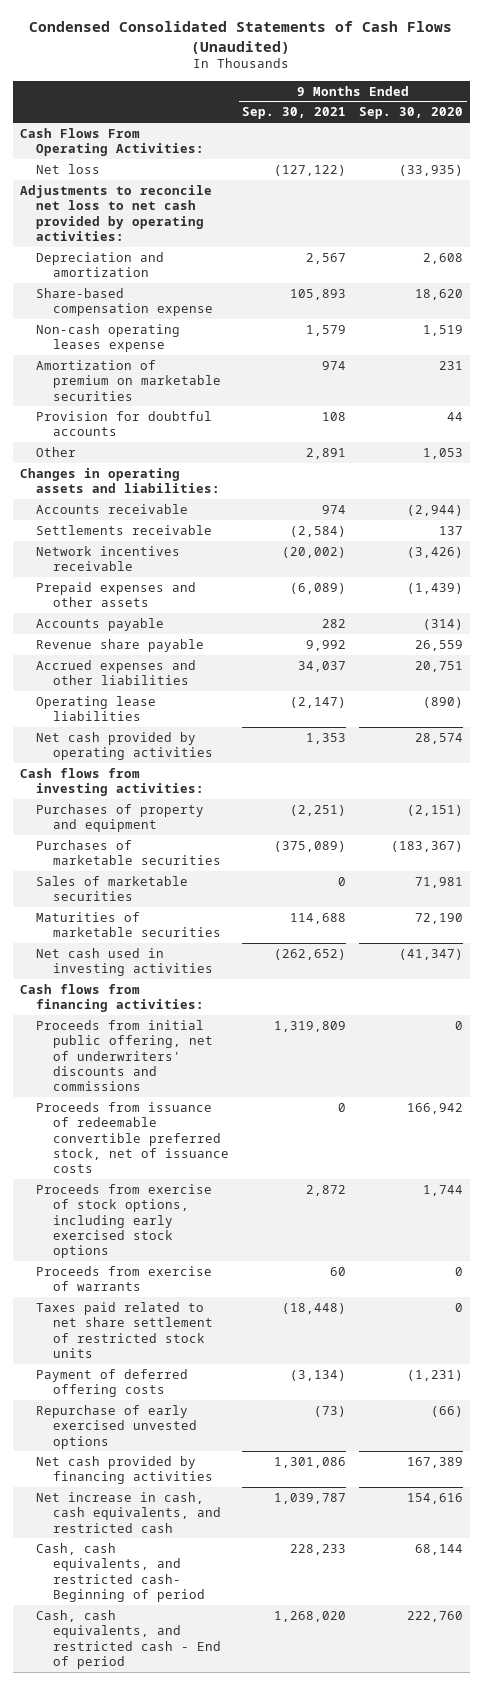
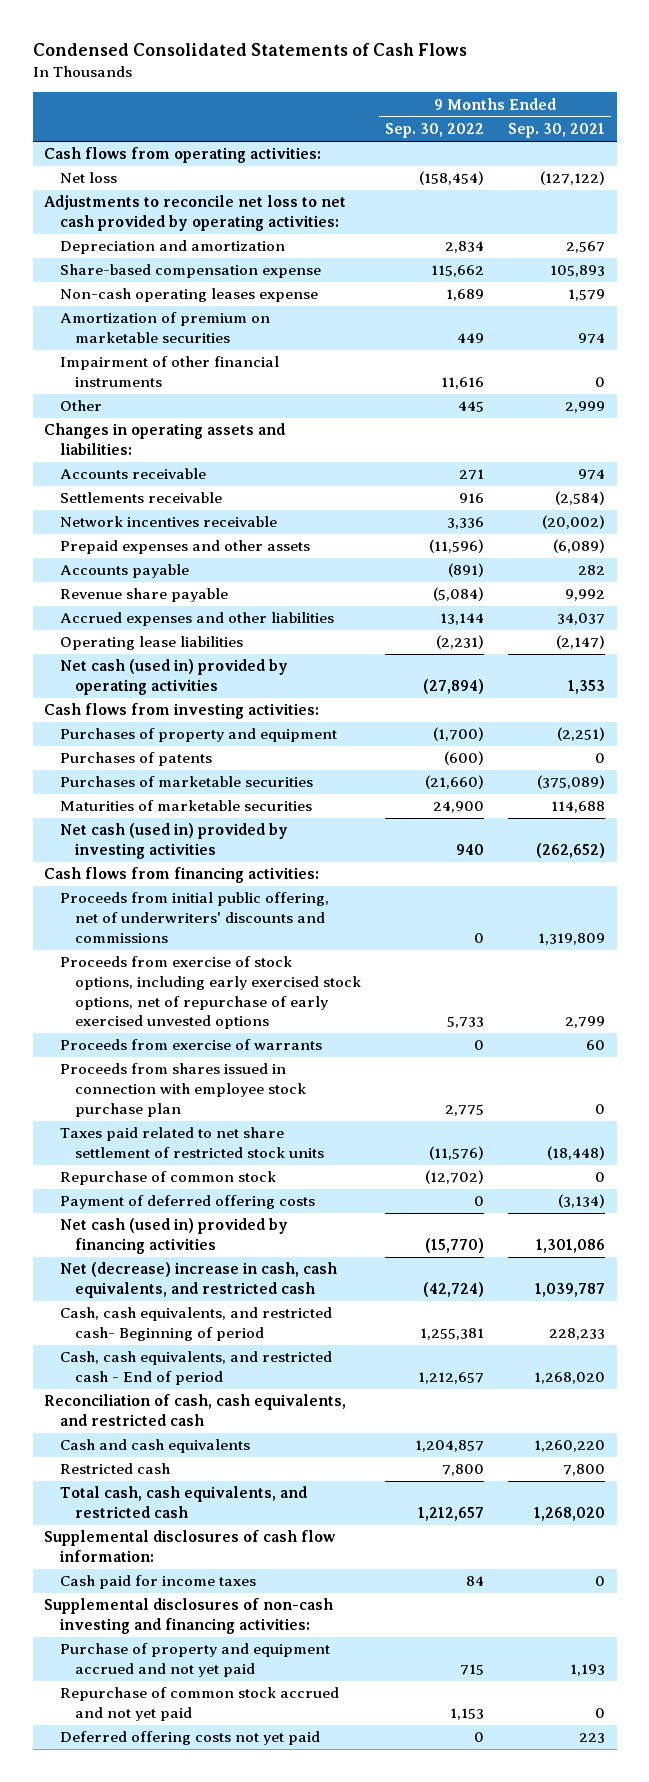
[29,21,453,54] Condensed Consolidated Statements of Cash Flows (Unaudited) -> [32,43,467,57] Condensed Consolidated Statements of Cash Flows
[359,107,464,120] Sep. 30, 2020 -> none
none -> [384,123,484,139] Sep. 30, 2022
[19,127,205,157] Cash Flows From Operating Activities: -> [44,147,322,164] Cash flows from operating activities:
[36,410,213,437] Provision for doubtful accounts -> none
none -> [59,356,279,388] Impairment of other financial instruments
[305,447,346,459] 2,891 -> [564,401,605,414] 2,999
[36,731,213,761] Net cash provided by operating activities -> [59,659,288,696] Net cash (used in) provided by operating activities
none -> [59,752,212,767] Purchases of patents
[36,875,189,902] Sales of marketable securities -> none
[36,947,213,977] Net cash used in investing activities -> [59,823,288,860] Net cash (used in) provided by investing activities
[36,1101,229,1174] Proceeds from issuance of redeemable convertible preferred stock, net of issuance costs -> none
[36,1183,213,1259] Proceeds from exercise of stock options, including early exercised stock options -> [59,956,361,1030] Proceeds from exercise of stock options, including early exercised stock options, net of repurchase of early exercised unvested options
[305,1184,346,1196] 2,872 -> [564,1016,605,1029] 2,799
none -> [59,1063,306,1117] Proceeds from shares issued in connection with employee stock purchase plan
none -> [59,1171,276,1186] Repurchase of common stock
[36,1404,197,1449] Repurchase of early exercised unvested options -> none
[36,1455,213,1485] Net cash provided by financing activities -> [59,1218,288,1255] Net cash (used in) provided by financing activities
[36,1491,221,1533] Net increase in cash, cash equivalents, and restricted cash -> [59,1262,337,1299] Net (decrease) increase in cash, cash equivalents, and restricted cash
none -> [44,1394,347,1427] Reconciliation of cash, cash equivalents, and restricted cash
none -> [59,1439,250,1454] Cash and cash equivalents
none -> [59,1463,170,1475] Restricted cash
none -> [59,1486,307,1519] Total cash, cash equivalents, and restricted cash
none -> [44,1530,336,1563] Supplemental disclosures of cash flow information:
none -> [59,1575,256,1590] Cash paid for income taxes
none -> [44,1598,334,1635] Supplemental disclosures of non-cash investing and financing activities:
none -> [59,1643,330,1678] Purchase of property and equipment accrued and not yet paid
none -> [59,1687,339,1722] Repurchase of common stock accrued and not yet paid
none -> [59,1731,320,1746] Deferred offering costs not yet paid

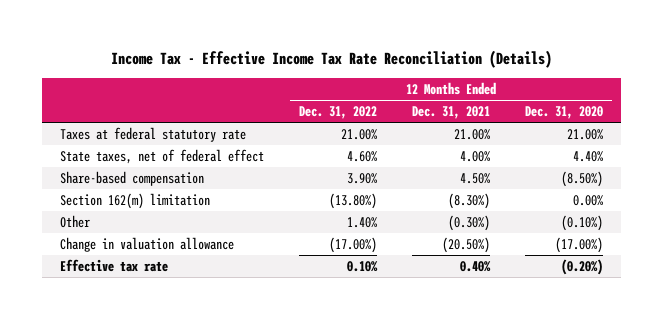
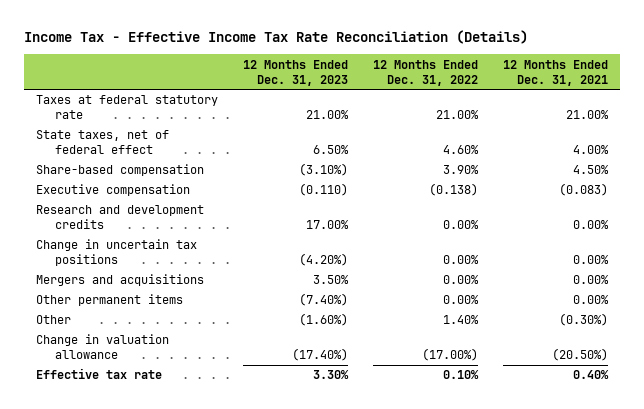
[525,106,604,120] Dec. 31, 2020 -> none
none -> [243,59,349,86] 12 Months Ended Dec. 31, 2023
[59,192,210,209] Section 162(m) limitation -> none
none -> [36,184,191,197] Executive compensation
none -> [36,205,205,230] Research and development credits
none -> [36,239,198,267] Change in uncertain tax positions
none -> [36,274,205,287] Mergers and acquisitions
none -> [36,294,184,307] Other permanent items

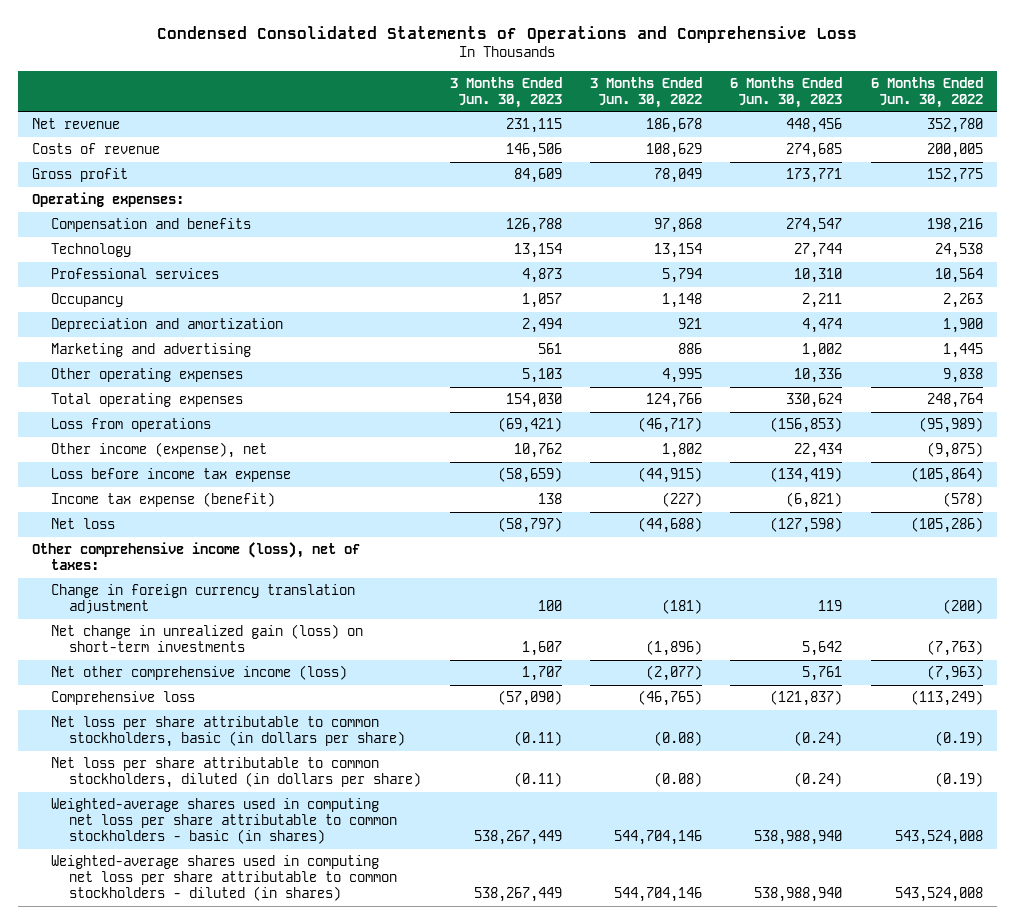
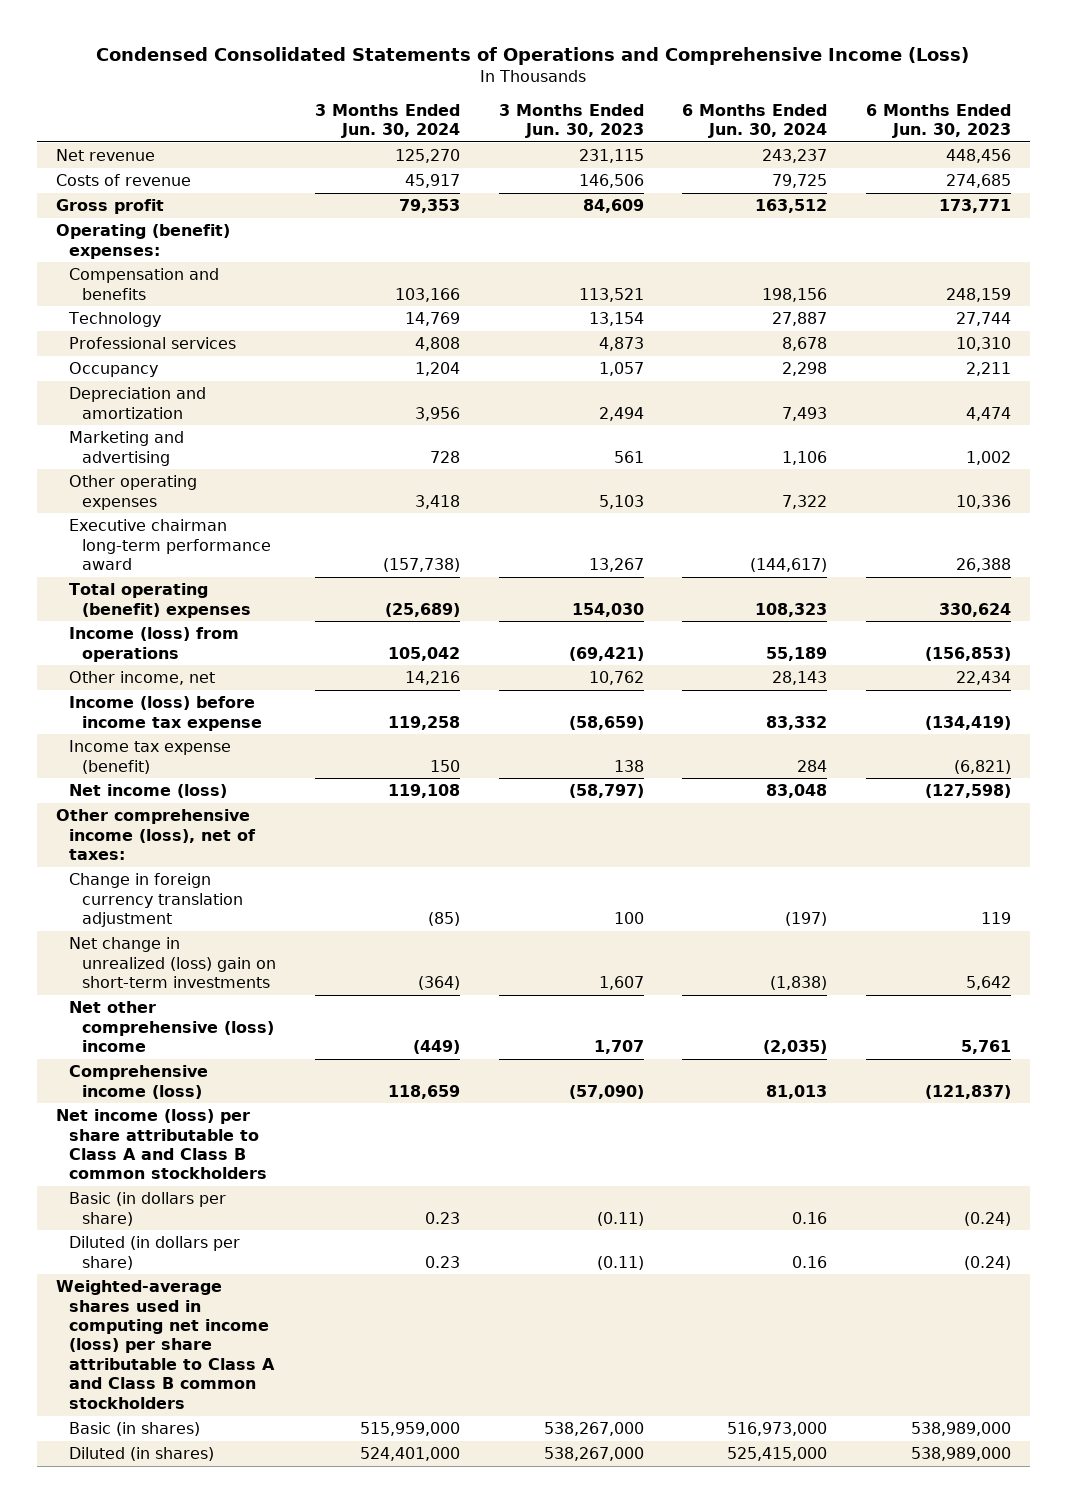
[157,25,858,43] Condensed Consolidated Statements of Operations and Comprehensive Loss -> [96,46,970,65] Condensed Consolidated Statements of Operations and Comprehensive Income (Loss)
[589,76,702,108] 3 Months Ended Jun. 30, 2022 -> none
[870,76,983,108] 6 Months Ended Jun. 30, 2022 -> none
none -> [314,103,460,139] 3 Months Ended Jun. 30, 2024
none -> [682,103,828,139] 6 Months Ended Jun. 30, 2024
[31,192,184,208] Operating expenses: -> [55,224,230,259] Operating (benefit) expenses:
[505,218,562,234] 126,788 -> [578,287,644,302] 113,521
[786,218,843,234] 274,547 -> [946,287,1012,302] 248,159
none -> [69,519,272,571] Executive chairman long-term performance award
[50,393,243,408] Total operating expenses -> [69,583,252,618] Total operating (benefit) expenses
[50,418,211,433] Loss from operations -> [69,627,240,662] Income (loss) from operations
[50,442,267,459] Other income (expense), net -> [69,671,216,686] Other income, net
[50,468,291,483] Loss before income tax expense -> [69,696,263,731] Income (loss) before income tax expense
[50,518,115,530] Net loss -> [69,784,228,799] Net income (loss)
[50,624,363,653] Net change in unrealized gain (loss) on short-term investments -> [69,937,277,989] Net change in unrealized (loss) gain on short-term investments
[50,665,347,681] Net other comprehensive income (loss) -> [69,1001,275,1053] Net other comprehensive (loss) income
[50,691,195,706] Comprehensive loss -> [69,1065,209,1099] Comprehensive income (loss)
none -> [55,1109,268,1180] Net income (loss) per share attributable to Class A and Class B common stockholders
[50,716,406,748] Net loss per share attributable to common stockholders, basic (in dollars per share) -> [69,1192,227,1226] Basic (in dollars per share)
[50,757,422,789] Net loss per share attributable to common stockholders, diluted (in dollars per share) -> [69,1236,241,1270] Diluted (in dollars per share)
none -> [55,1280,276,1409] Weighted-average shares used in computing net income (loss) per share attributable to Class A and Class B common stockholders
[50,798,398,845] Weighted-average shares used in computing net loss per share attributable to common stockholders - basic (in shares) -> [69,1422,201,1437] Basic (in shares)
[473,830,562,846] 538,267,449 -> [543,1422,644,1437] 538,267,000
[754,830,843,846] 538,988,940 -> [911,1422,1012,1437] 538,989,000
[50,855,398,902] Weighted-average shares used in computing net loss per share attributable to common stockholders - diluted (in shares) -> [69,1447,215,1462] Diluted (in shares)
[473,887,562,903] 538,267,449 -> [543,1447,644,1462] 538,267,000
[754,887,843,903] 538,988,940 -> [911,1447,1012,1462] 538,989,000

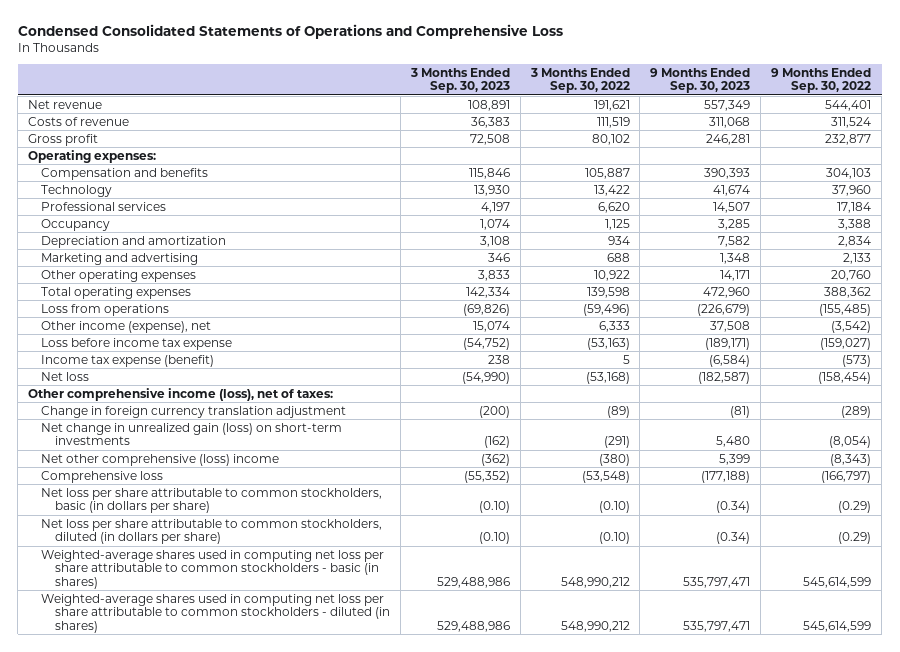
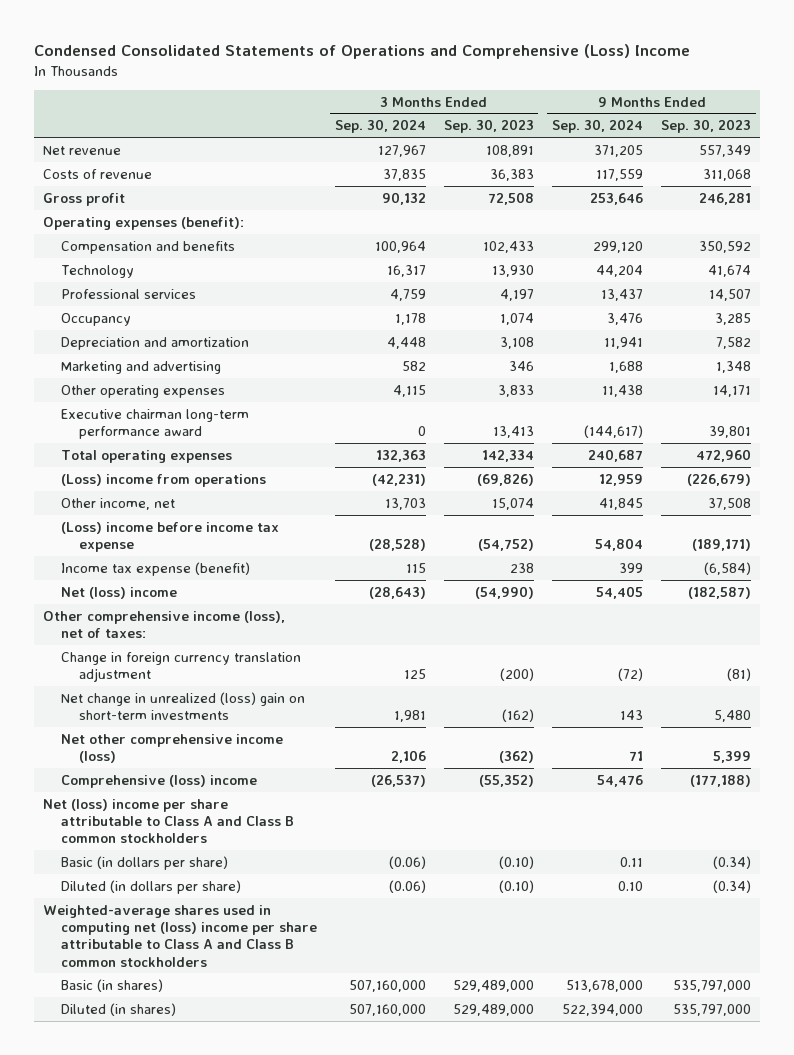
[17,24,563,40] Condensed Consolidated Statements of Operations and Comprehensive Loss -> [33,44,690,60] Condensed Consolidated Statements of Operations and Comprehensive (Loss) Income
[529,67,630,94] 3 Months Ended Sep. 30, 2022 -> none
[771,67,872,94] 9 Months Ended Sep. 30, 2022 -> none
none -> [334,119,426,134] Sep. 30, 2024
none -> [551,119,643,134] Sep. 30, 2024
[28,149,157,163] Operating expenses: -> [42,216,244,230] Operating expenses (benefit):
[468,167,510,179] 115,846 -> [482,240,534,253] 102,433
[704,167,751,179] 390,393 -> [699,240,752,253] 350,592
none -> [60,408,249,439] Executive chairman long-term performance award
[41,303,170,316] Loss from operations -> [60,473,266,487] (Loss) income from operations
[41,320,212,333] Other income (expense), net -> [60,497,175,510] Other income, net
[41,337,233,350] Loss before income tax expense -> [60,521,279,552] (Loss) income before income tax expense
[41,371,90,381] Net loss -> [60,586,177,599] Net (loss) income
[41,422,343,446] Net change in unrealized gain (loss) on short-term investments -> [60,691,305,720] Net change in unrealized (loss) gain on short-term investments
[41,453,280,466] Net other comprehensive (loss) income -> [60,733,283,763] Net other comprehensive income (loss)
[41,470,164,483] Comprehensive loss -> [60,774,257,788] Comprehensive (loss) income
none -> [42,798,294,844] Net (loss) income per share attributable to Class A and Class B common stockholders
[41,487,383,514] Net loss per share attributable to common stockholders, basic (in dollars per share) -> [60,855,228,870] Basic (in dollars per share)
[41,518,383,545] Net loss per share attributable to common stockholders, diluted (in dollars per share) -> [60,879,241,894] Diluted (in dollars per share)
none -> [42,904,317,967] Weighted-average shares used in computing net (loss) income per share attributable to Class A and Class B common stockholders
[41,549,385,590] Weighted-average shares used in computing net loss per share attributable to common stockholders - basic (in shares) -> [60,978,163,992] Basic (in shares)
[436,577,510,589] 529,488,986 -> [452,979,534,992] 529,489,000
[683,577,751,589] 535,797,471 -> [673,979,752,992] 535,797,000
[41,593,390,634] Weighted-average shares used in computing net loss per share attributable to common stockholders - diluted (in shares) -> [60,1002,176,1016] Diluted (in shares)
[436,621,510,633] 529,488,986 -> [452,1003,534,1016] 529,489,000
[683,621,751,633] 535,797,471 -> [673,1003,752,1016] 535,797,000

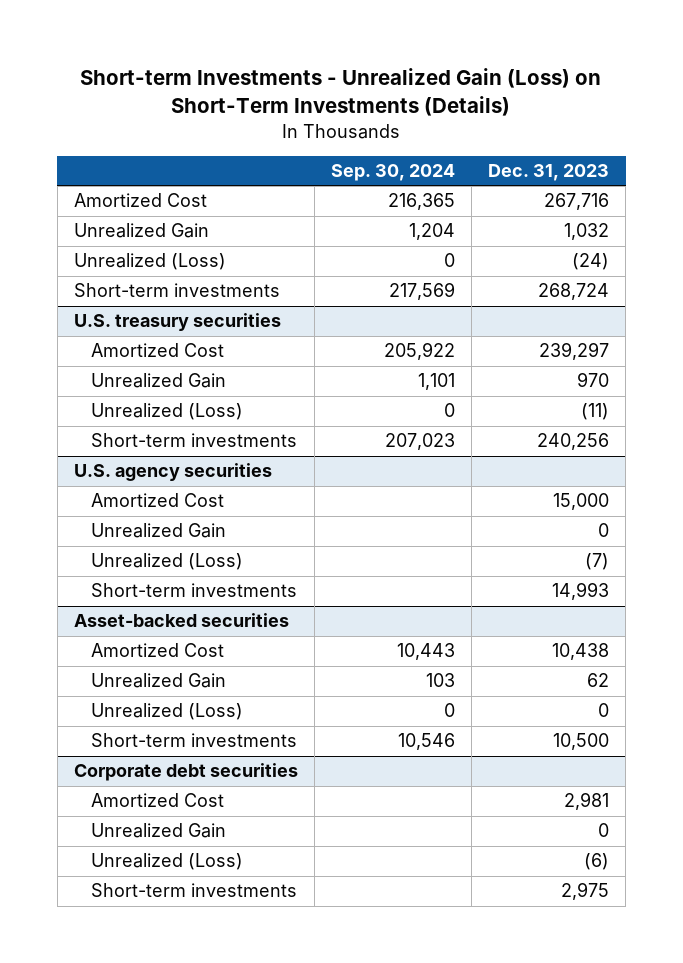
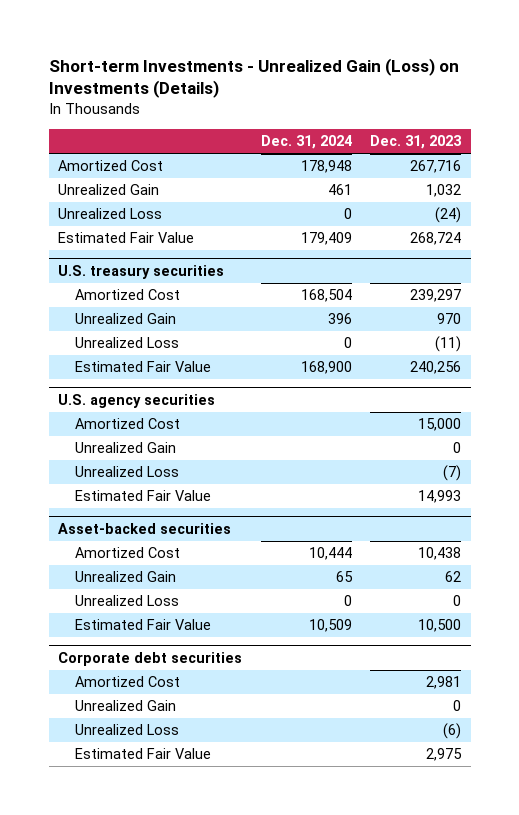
[80,68,602,117] Short-term Investments - Unrealized Gain (Loss) on Short-Term Investments (Details) -> [48,57,459,99] Short-term Investments - Unrealized Gain (Loss) on Investments (Details)
[330,164,455,182] Sep. 30, 2024 -> none
none -> [260,135,352,150] Dec. 31, 2024
[73,253,226,271] Unrealized (Loss) -> [58,208,163,220] Unrealized Loss
[73,283,280,298] Short-term investments -> [58,232,195,244] Estimated Fair Value
[91,403,244,421] Unrealized (Loss) -> [74,337,179,349] Unrealized Loss
[91,433,298,448] Short-term investments -> [74,361,211,373] Estimated Fair Value
[91,553,244,571] Unrealized (Loss) -> [74,466,179,478] Unrealized Loss
[91,583,298,598] Short-term investments -> [74,490,211,502] Estimated Fair Value
[91,703,244,721] Unrealized (Loss) -> [74,595,179,607] Unrealized Loss
[91,733,298,748] Short-term investments -> [74,619,211,631] Estimated Fair Value
[91,853,244,871] Unrealized (Loss) -> [74,724,179,736] Unrealized Loss
[91,883,298,898] Short-term investments -> [74,748,211,760] Estimated Fair Value

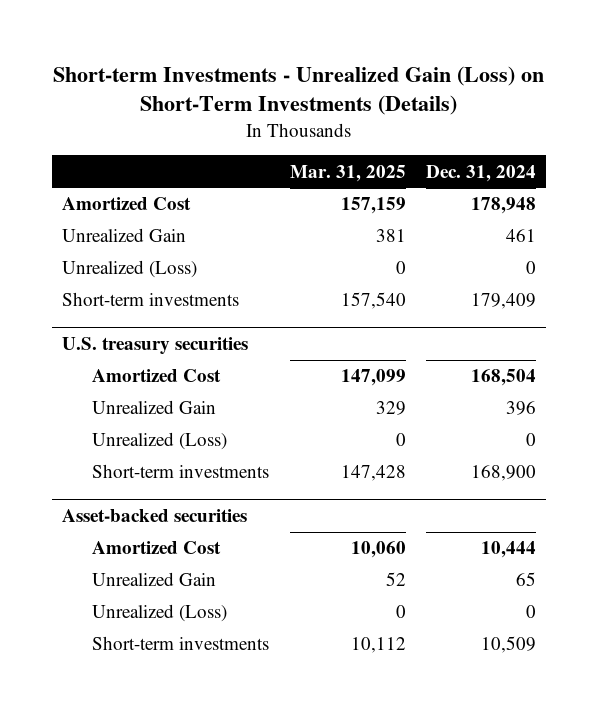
[48,57,459,99] Short-term Investments - Unrealized Gain (Loss) on Investments (Details) -> [53,65,545,115] Short-term Investments - Unrealized Gain (Loss) on Short-Term Investments (Details)
[370,135,463,150] Dec. 31, 2023 -> none
none -> [289,164,406,182] Mar. 31, 2025
[58,208,163,220] Unrealized Loss -> [62,260,198,279] Unrealized (Loss)
[58,232,195,244] Estimated Fair Value -> [62,292,240,307] Short-term investments
[58,393,216,408] U.S. agency securities -> none
[74,418,180,430] Amortized Cost -> none
[74,442,176,454] Unrealized Gain -> none
[74,466,179,478] Unrealized Loss -> none
[74,490,211,502] Estimated Fair Value -> none
[74,337,179,349] Unrealized Loss -> [92,432,228,451] Unrealized (Loss)
[74,361,211,373] Estimated Fair Value -> [92,464,270,479] Short-term investments
[58,651,243,666] Corporate debt securities -> none
[74,676,180,688] Amortized Cost -> none
[74,700,176,712] Unrealized Gain -> none
[74,724,179,736] Unrealized Loss -> none
[74,748,211,760] Estimated Fair Value -> none
[74,595,179,607] Unrealized Loss -> [92,604,228,623] Unrealized (Loss)
[74,619,211,631] Estimated Fair Value -> [92,636,270,651] Short-term investments

